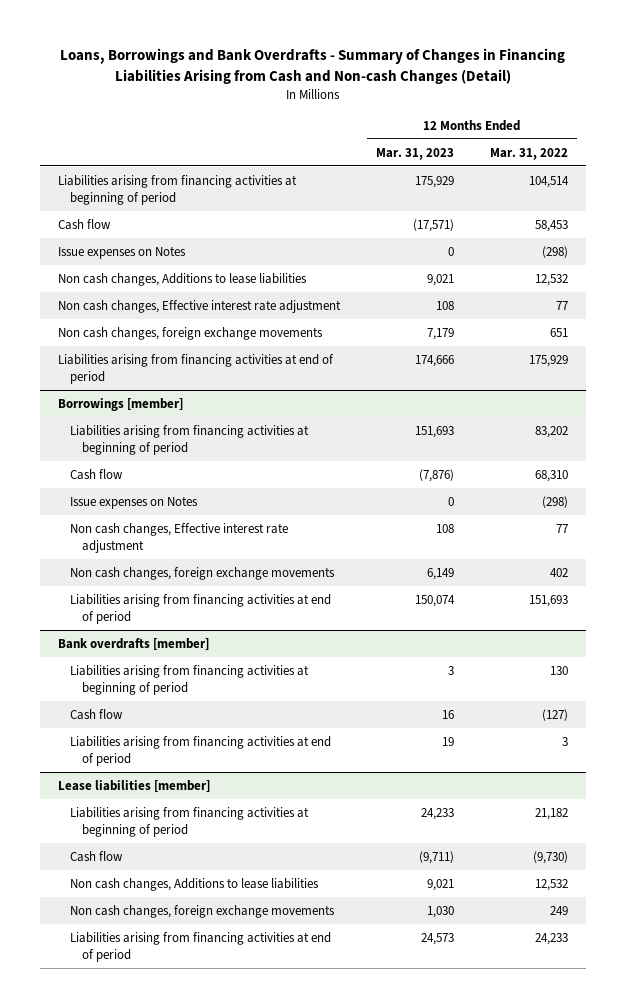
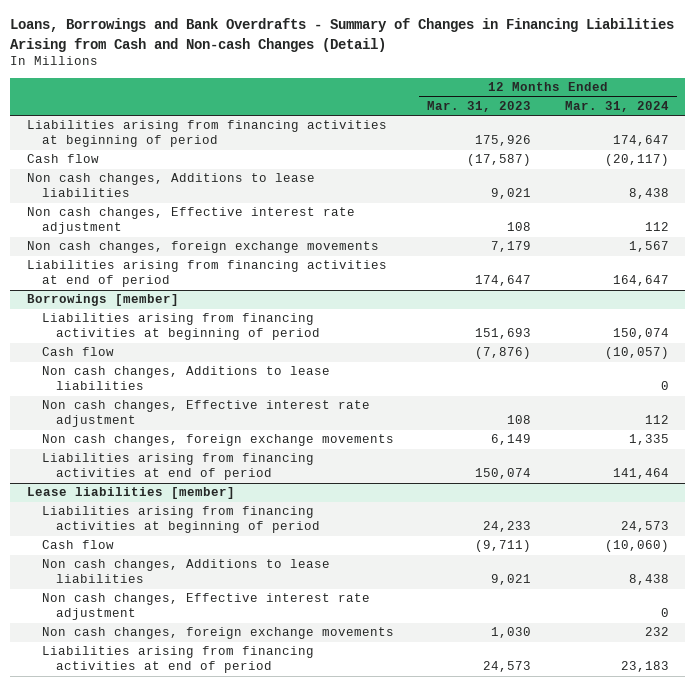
[490,147,569,160] Mar. 31, 2022 -> none
none -> [564,101,669,113] Mar. 31, 2024
[57,245,186,259] Issue expenses on Notes -> none
[415,175,455,188] 175,929 -> [475,135,532,147] 175,926
[413,218,455,232] (17,571) -> [467,154,532,167] (17,587)
[415,354,455,367] 174,666 -> [475,275,532,287] 174,647
[69,495,198,509] Issue expenses on Notes -> none
none -> [41,366,330,391] Non cash changes, Additions to lease liabilities
[57,637,209,650] Bank overdrafts [member] -> none
[69,664,309,695] Liabilities arising from financing activities at beginning of period -> none
[69,708,123,720] Cash flow -> none
[69,735,331,766] Liabilities arising from financing activities at end of period -> none
none -> [41,593,370,621] Non cash changes, Effective interest rate adjustment

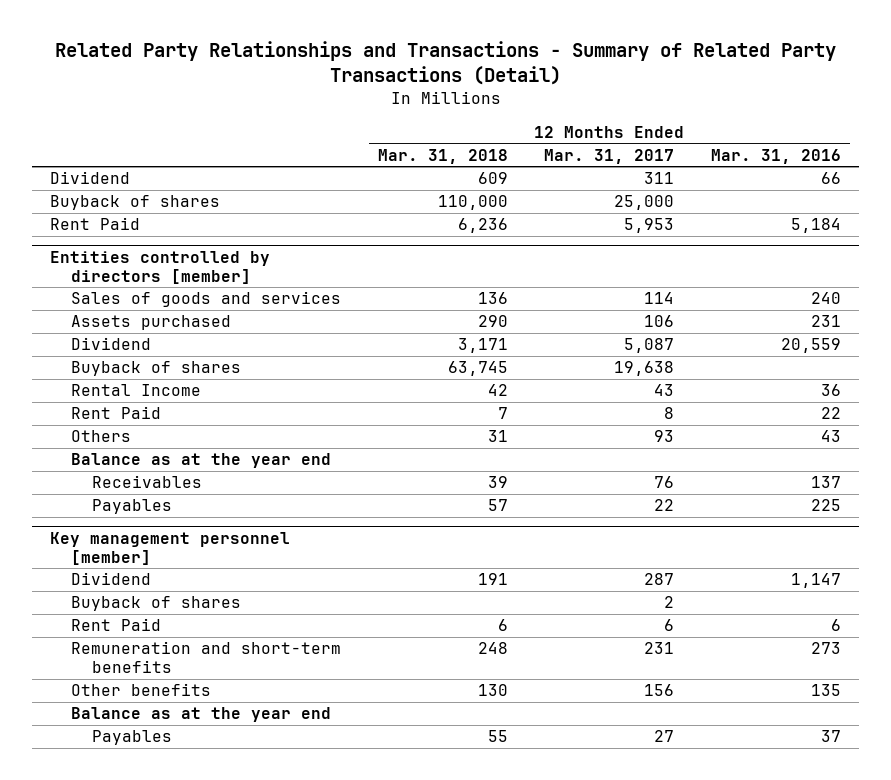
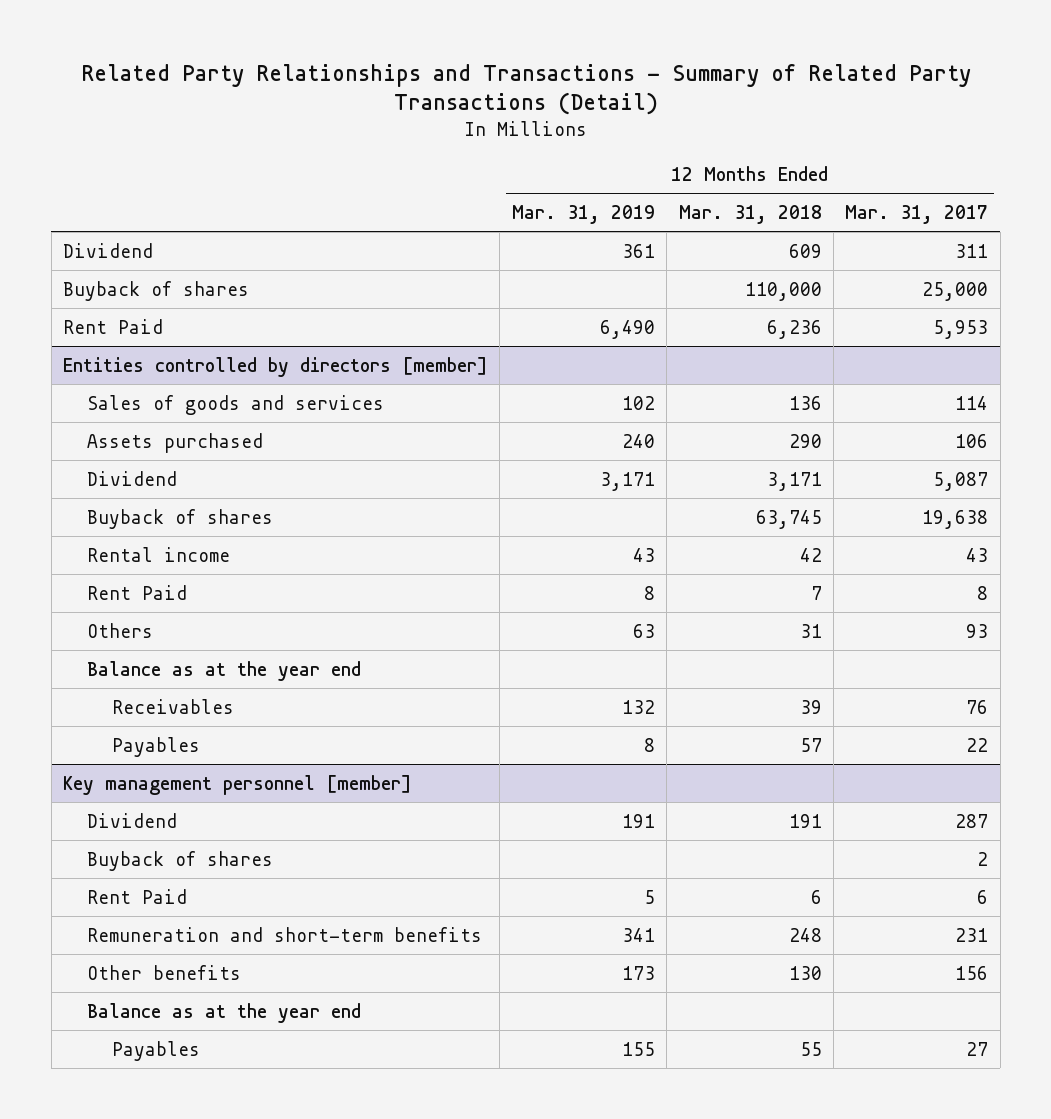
[710,148,841,164] Mar. 31, 2016 -> none
none -> [511,204,655,224] Mar. 31, 2019
[71,384,202,397] Rental Income -> [87,546,231,562] Rental income

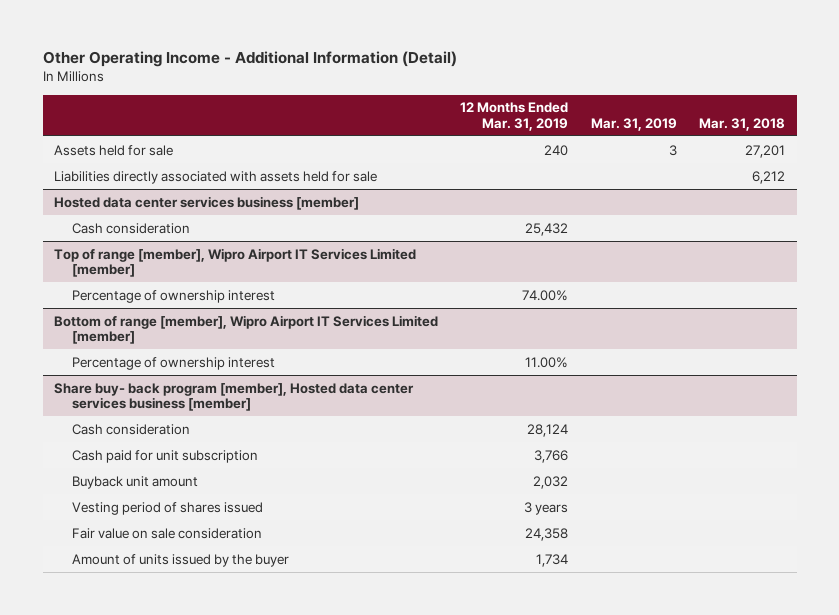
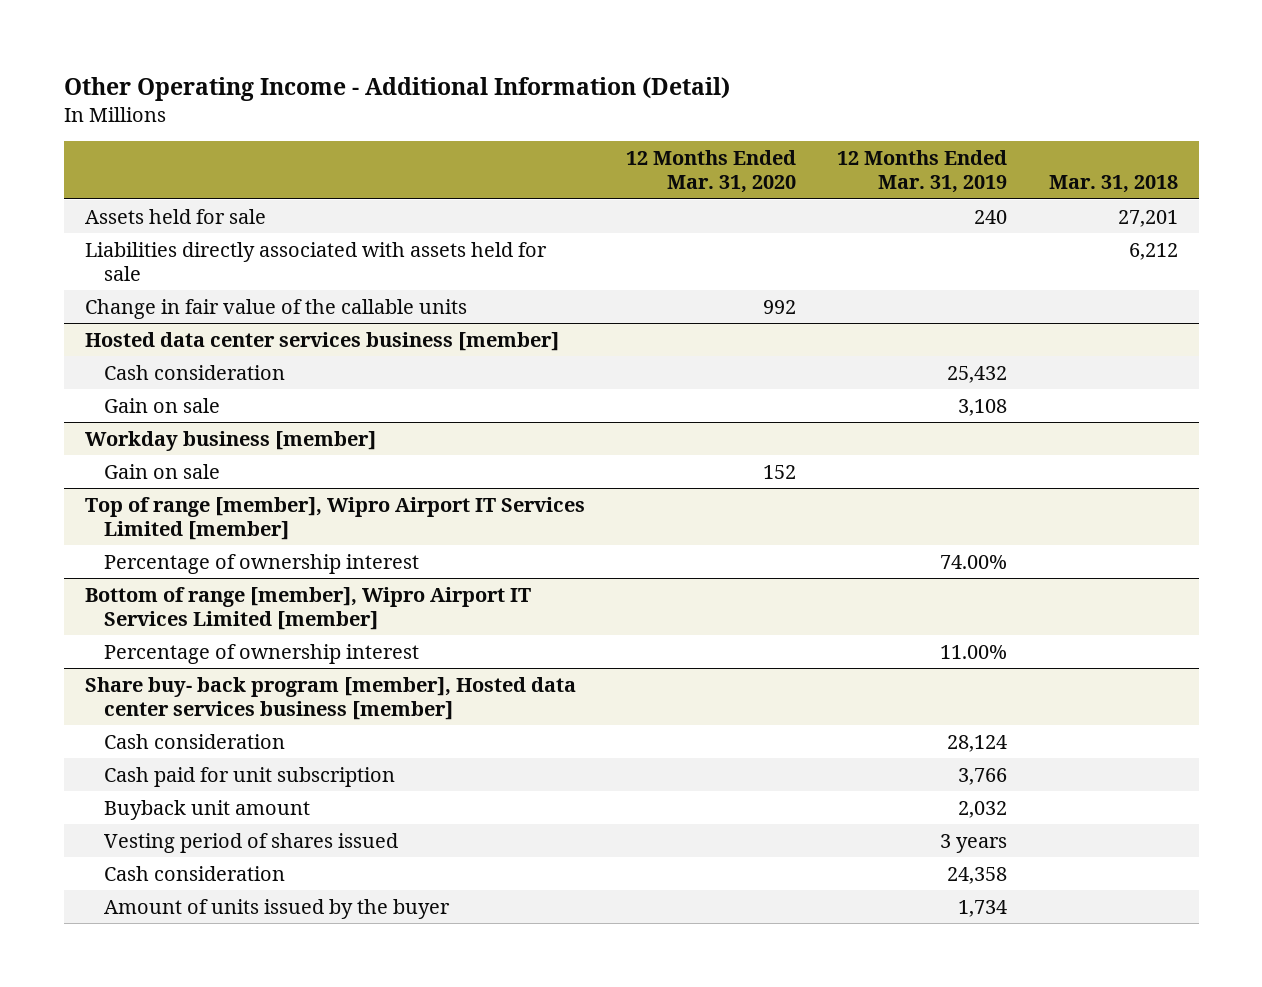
[590,117,677,131] Mar. 31, 2019 -> none
none -> [626,150,797,194] 12 Months Ended Mar. 31, 2020
none -> [84,298,467,319] Change in fair value of the callable units
none -> [103,397,220,413] Gain on sale
none -> [84,430,376,451] Workday business [member]
none -> [103,463,220,479] Gain on sale
[71,527,262,539] Fair value on sale consideration -> [103,865,285,881] Cash consideration

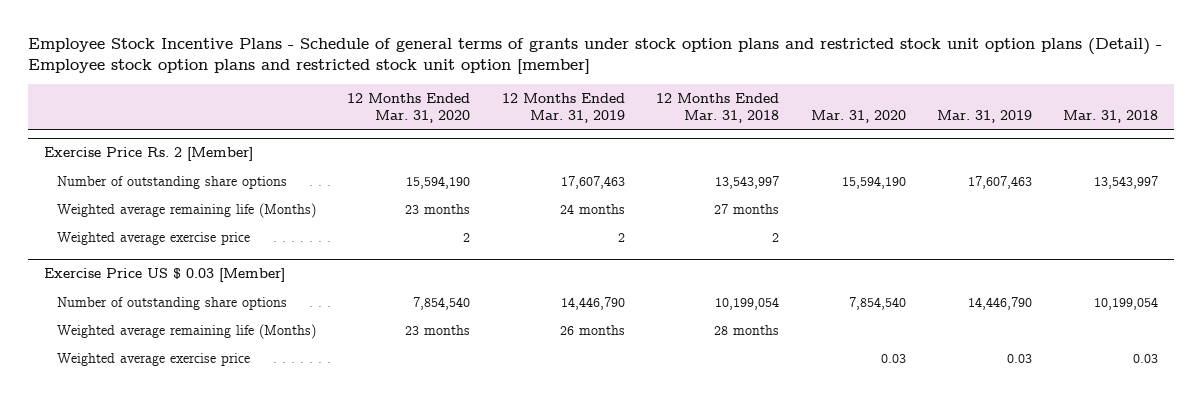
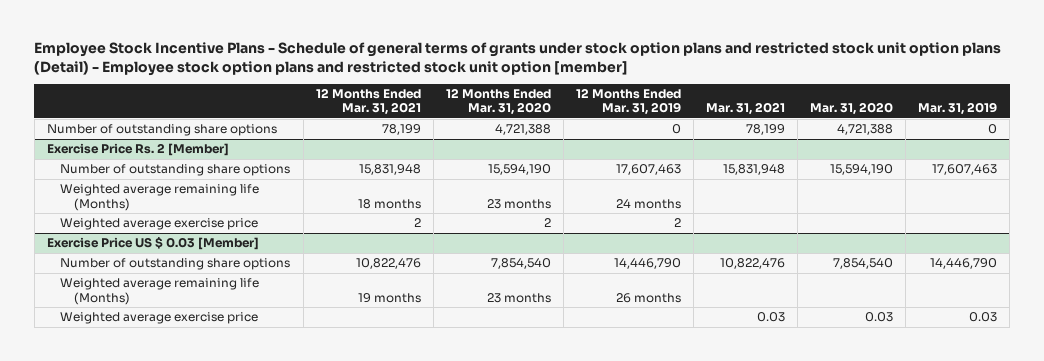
[656,92,780,123] 12 Months Ended Mar. 31, 2018 -> none
[1063,109,1159,123] Mar. 31, 2018 -> none
none -> [315,87,421,116] 12 Months Ended Mar. 31, 2021
none -> [706,102,786,116] Mar. 31, 2021
none -> [46,124,277,137] Number of outstanding share options

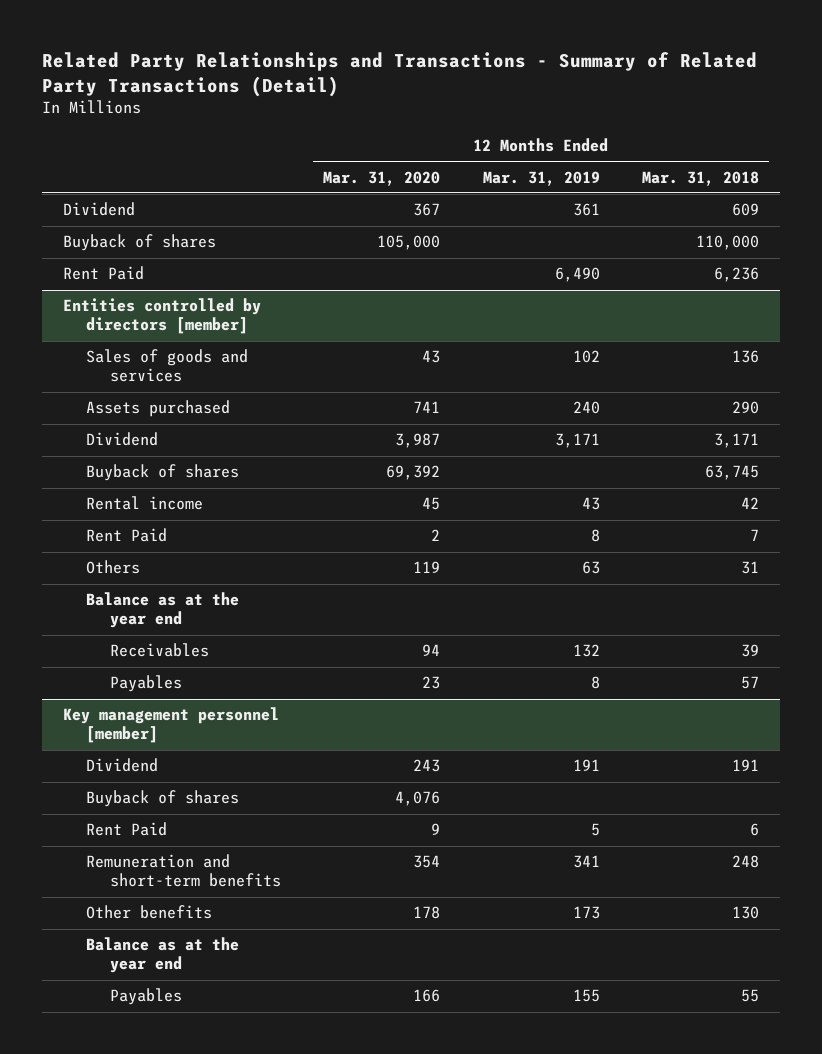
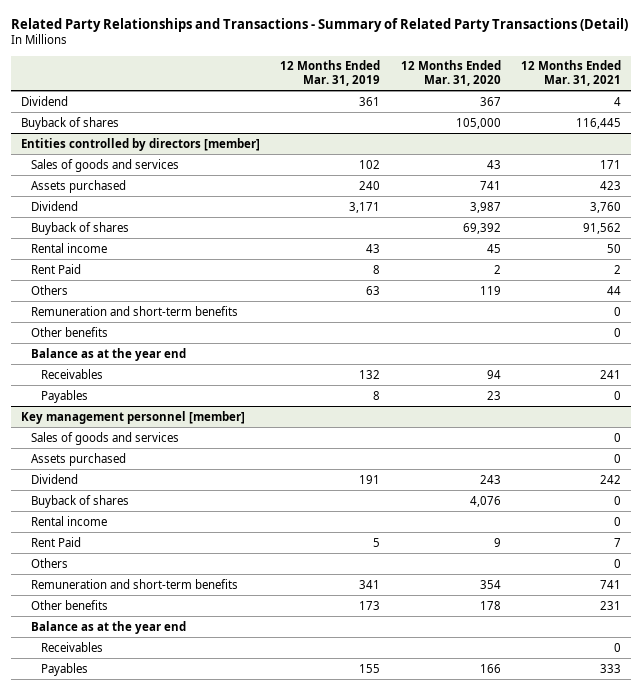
[641,170,759,186] Mar. 31, 2018 -> none
none -> [520,60,621,87] 12 Months Ended Mar. 31, 2021
[62,266,144,281] Rent Paid -> none
none -> [31,305,239,316] Remuneration and short-term benefits
none -> [31,326,109,337] Other benefits
none -> [31,431,180,445] Sales of goods and services
none -> [31,452,127,466] Assets purchased
none -> [31,515,108,526] Rental income
none -> [31,557,69,568] Others
none -> [41,641,104,652] Receivables

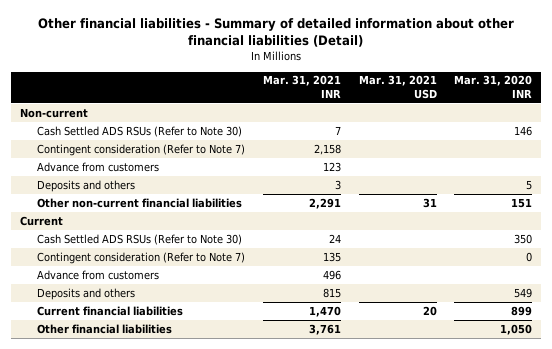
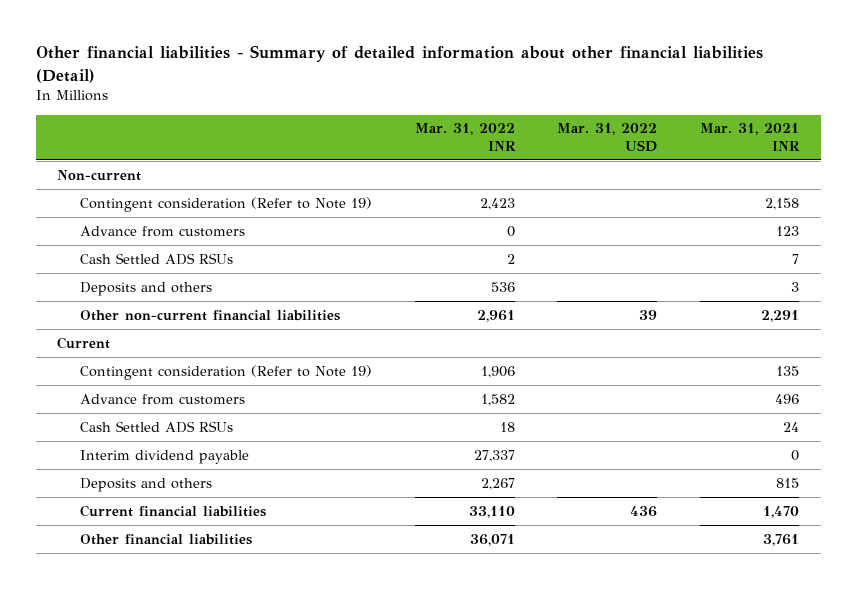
[358,75,437,99] Mar. 31, 2021 USD -> none
[454,75,533,98] Mar. 31, 2020 INR -> none
none -> [414,123,516,151] Mar. 31, 2022 INR
none -> [557,123,658,152] Mar. 31, 2022 USD
[37,125,243,137] Cash Settled ADS RSUs (Refer to Note 30) -> none
[37,143,246,156] Contingent consideration (Refer to Note 7) -> [80,196,373,212] Contingent consideration (Refer to Note 19)
none -> [80,252,234,265] Cash Settled ADS RSUs
[37,233,243,245] Cash Settled ADS RSUs (Refer to Note 30) -> none
[37,251,246,264] Contingent consideration (Refer to Note 7) -> [80,364,373,380] Contingent consideration (Refer to Note 19)
none -> [80,420,234,433] Cash Settled ADS RSUs
none -> [80,449,250,464] Interim dividend payable

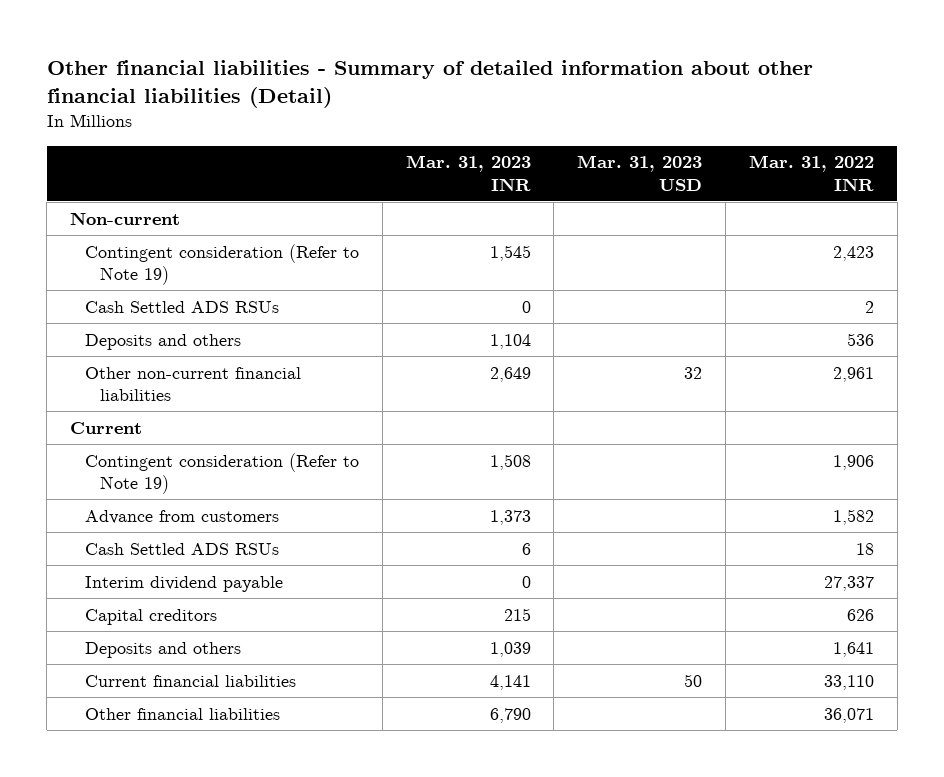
[557,123,658,152] Mar. 31, 2022 USD -> none
[700,123,801,151] Mar. 31, 2021 INR -> none
none -> [405,155,531,191] Mar. 31, 2023 INR
none -> [577,155,703,191] Mar. 31, 2023 USD
[80,225,246,237] Advance from customers -> none
none -> [84,608,217,625] Capital creditors
[480,477,515,490] 2,267 -> [832,641,874,657] 1,641

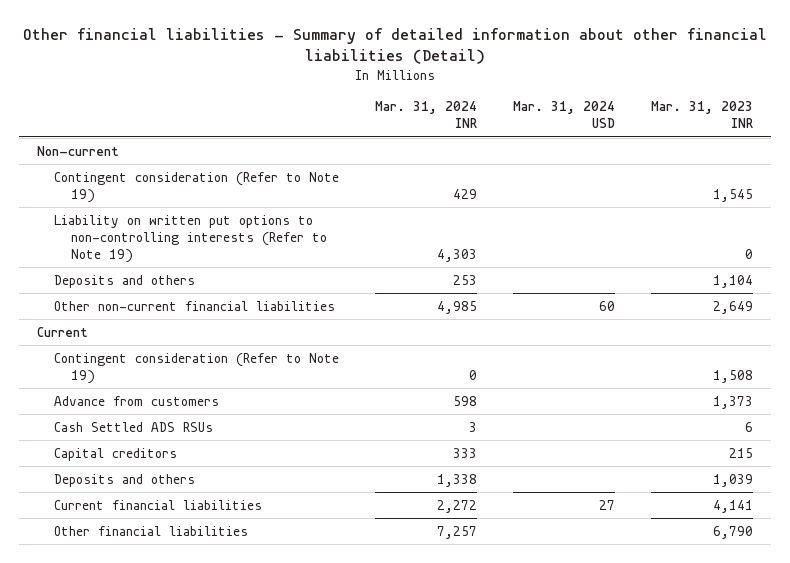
[577,155,703,191] Mar. 31, 2023 USD -> none
[748,155,874,191] Mar. 31, 2022 INR -> none
none -> [375,101,478,129] Mar. 31, 2024 INR
none -> [513,101,616,129] Mar. 31, 2024 USD
[84,300,279,313] Cash Settled ADS RSUs -> none
none -> [53,214,328,263] Liability on written put options to non-controlling interests (Refer to Note 19)
[84,575,283,592] Interim dividend payable -> none

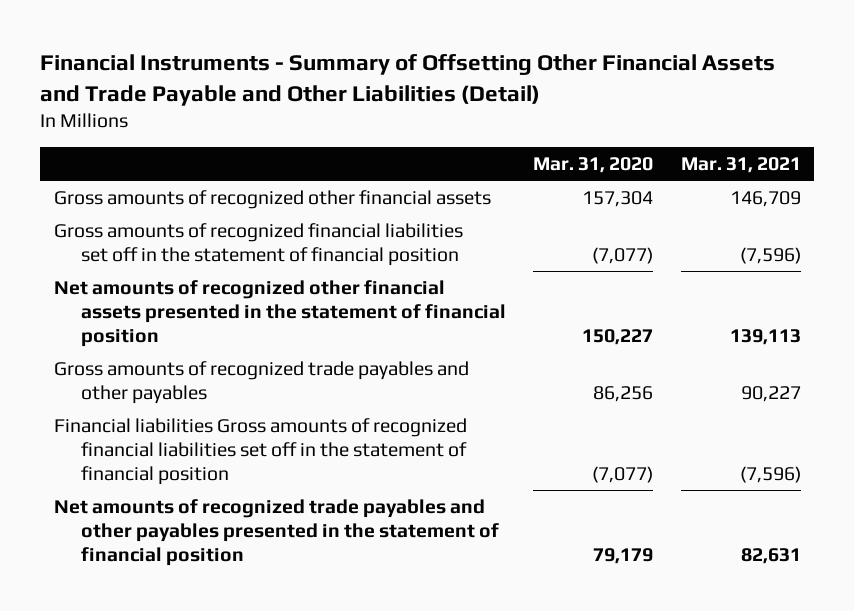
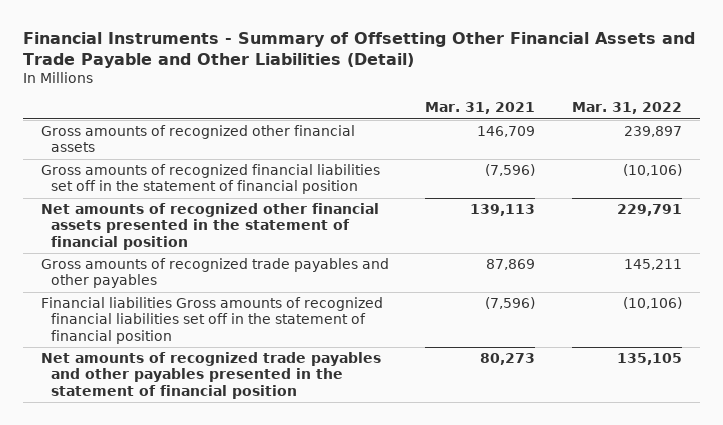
[533,156,654,173] Mar. 31, 2020 -> none
none -> [571,102,682,115] Mar. 31, 2022
[740,385,801,402] 90,227 -> [486,259,536,271] 87,869
[740,547,801,564] 82,631 -> [480,353,536,366] 80,273

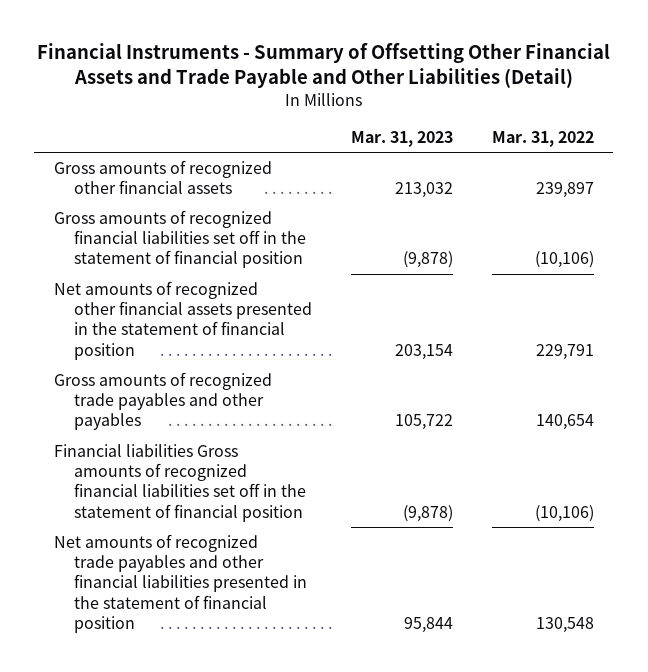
[425,102,536,115] Mar. 31, 2021 -> none
none -> [350,131,453,148] Mar. 31, 2023
[623,259,682,271] 145,211 -> [535,414,594,431] 140,654
[41,352,382,399] Net amounts of recognized trade payables and other payables presented in the statement of financial position -> [53,533,308,633] Net amounts of recognized trade payables and other financial liabilities presented in the statement of financial position
[616,353,682,366] 135,105 -> [535,616,594,633] 130,548

